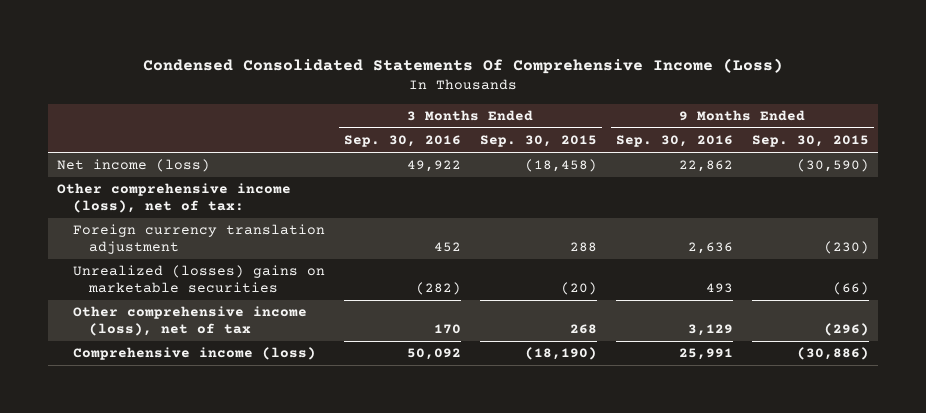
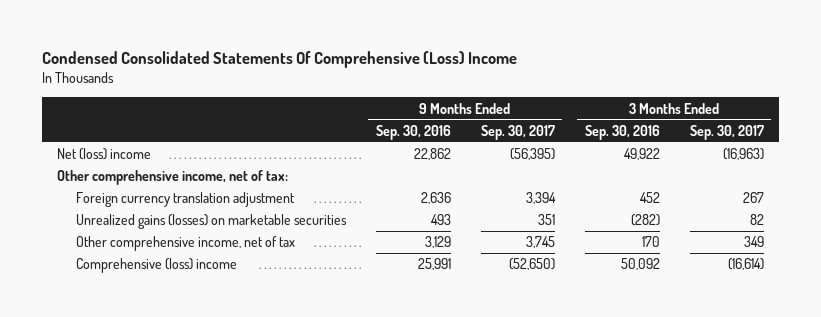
[143,57,784,74] Condensed Consolidated Statements Of Comprehensive Income (Loss) -> [41,50,517,68] Condensed Consolidated Statements Of Comprehensive (Loss) Income
[479,135,597,148] Sep. 30, 2015 -> none
[751,135,869,148] Sep. 30, 2015 -> none
none -> [480,124,555,140] Sep. 30, 2017
none -> [689,124,764,140] Sep. 30, 2017
[57,159,211,173] Net income (loss) -> [56,148,151,161] Net (loss) income
[57,183,292,214] Other comprehensive income (loss), net of tax: -> [56,170,288,186] Other comprehensive income, net of tax:
[72,265,325,294] Unrealized (losses) gains on marketable securities -> [76,214,348,230] Unrealized gains (losses) on marketable securities
[72,306,307,337] Other comprehensive income (loss), net of tax -> [76,236,296,252] Other comprehensive income, net of tax
[72,347,316,361] Comprehensive income (loss) -> [76,258,238,274] Comprehensive (loss) income

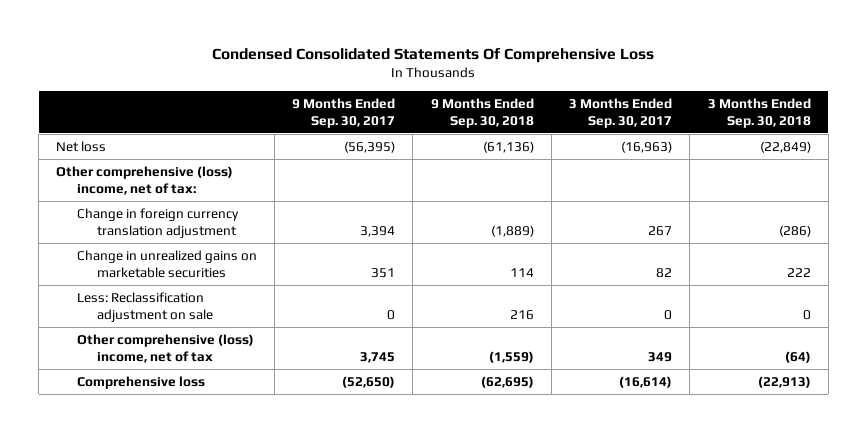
[41,50,517,68] Condensed Consolidated Statements Of Comprehensive (Loss) Income -> [212,48,655,64] Condensed Consolidated Statements Of Comprehensive Loss
[375,124,451,140] Sep. 30, 2016 -> none
[584,124,660,140] Sep. 30, 2016 -> none
none -> [430,97,534,128] 9 Months Ended Sep. 30, 2018
none -> [707,97,811,128] 3 Months Ended Sep. 30, 2018
[56,148,151,161] Net (loss) income -> [56,140,107,152] Net loss
[56,170,288,186] Other comprehensive income, net of tax: -> [56,165,234,195] Other comprehensive (loss) income, net of tax:
[76,192,296,208] Foreign currency translation adjustment -> [76,207,239,238] Change in foreign currency translation adjustment
[76,214,348,230] Unrealized gains (losses) on marketable securities -> [76,249,257,278] Change in unrealized gains on marketable securities
none -> [76,291,214,322] Less: Reclassification adjustment on sale
[76,236,296,252] Other comprehensive income, net of tax -> [76,333,254,363] Other comprehensive (loss) income, net of tax
[76,258,238,274] Comprehensive (loss) income -> [76,375,205,389] Comprehensive loss

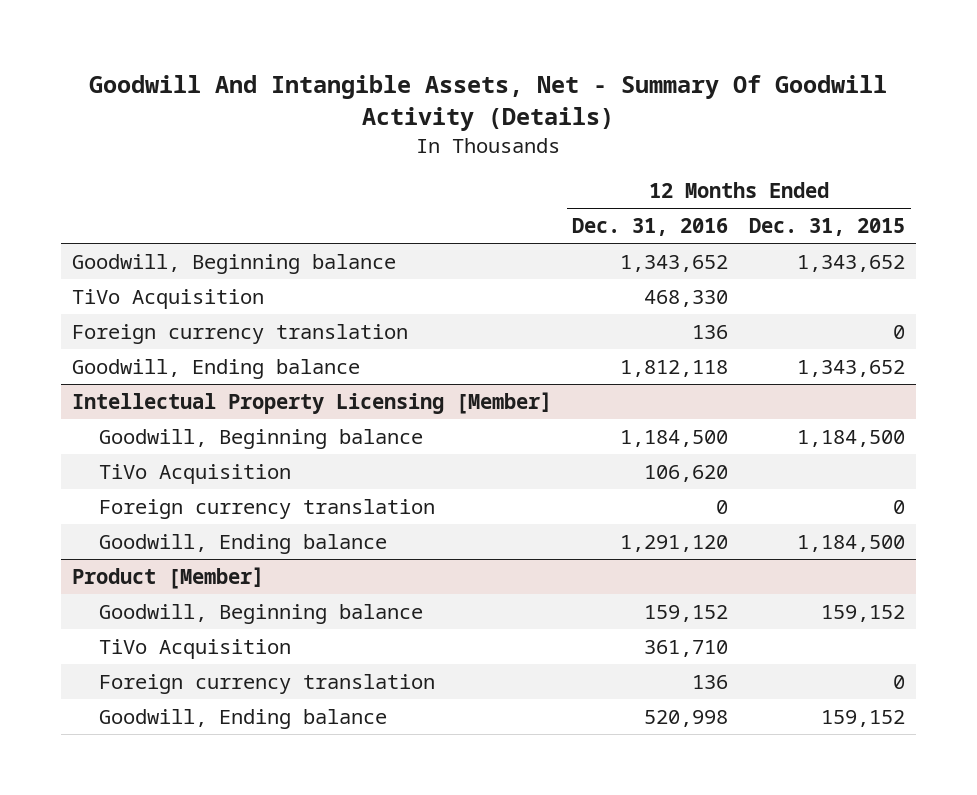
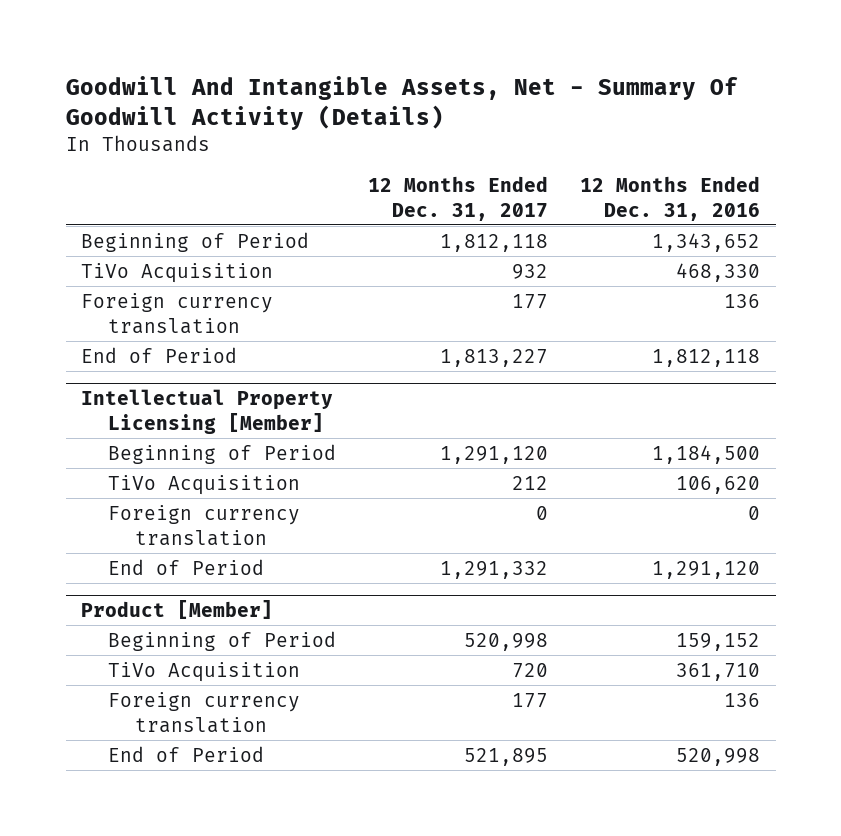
[749,218,906,237] Dec. 31, 2015 -> none
none -> [368,175,549,221] 12 Months Ended Dec. 31, 2017
[71,253,396,274] Goodwill, Beginning balance -> [81,231,310,252] Beginning of Period
[71,358,360,379] Goodwill, Ending balance -> [81,346,238,363] End of Period
[98,428,423,449] Goodwill, Beginning balance -> [108,443,337,464] Beginning of Period
[98,533,387,554] Goodwill, Ending balance -> [108,558,265,575] End of Period
[98,603,423,624] Goodwill, Beginning balance -> [108,630,337,651] Beginning of Period
[98,708,387,729] Goodwill, Ending balance -> [108,745,265,762] End of Period

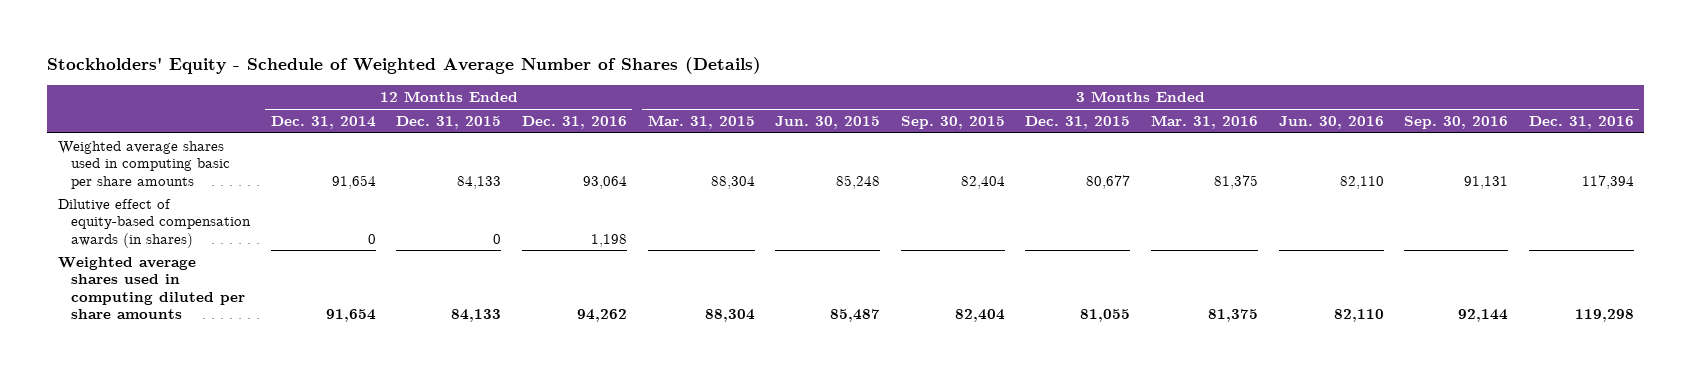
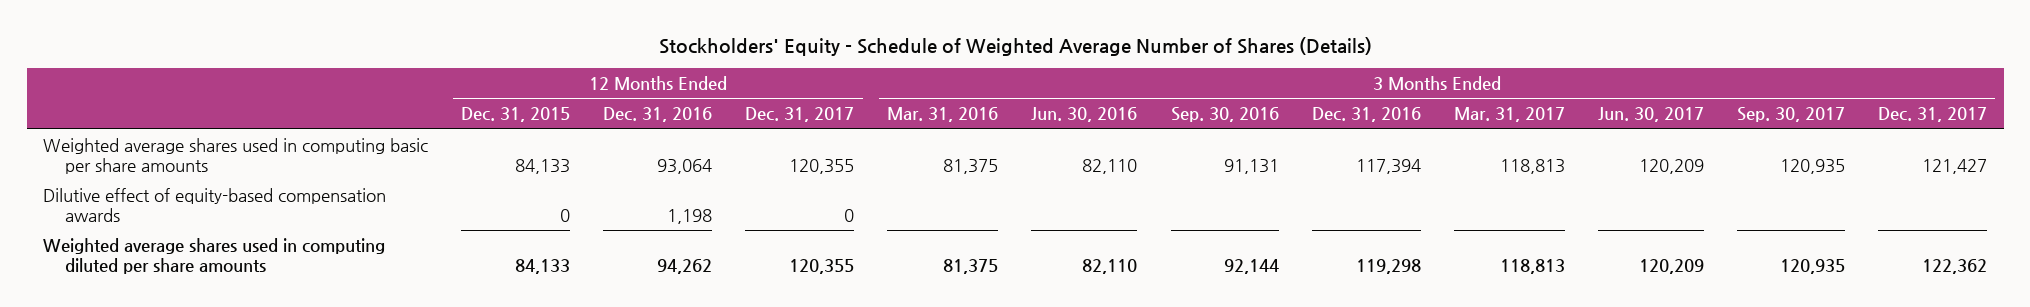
[270,116,376,130] Dec. 31, 2014 -> none
[647,115,755,130] Mar. 31, 2015 -> none
[775,116,881,130] Jun. 30, 2015 -> none
[900,116,1005,130] Sep. 30, 2015 -> none
[1025,116,1131,130] Dec. 31, 2015 -> none
none -> [745,107,855,123] Dec. 31, 2017
none -> [1453,107,1565,123] Mar. 31, 2017
none -> [1597,107,1704,123] Jun. 30, 2017
none -> [1736,107,1845,123] Sep. 30, 2017
none -> [1877,107,1987,123] Dec. 31, 2017
[57,199,251,248] Dilutive effect of equity-based compensation awards (in shares) -> [43,187,387,222] Dilutive effect of equity-based compensation awards

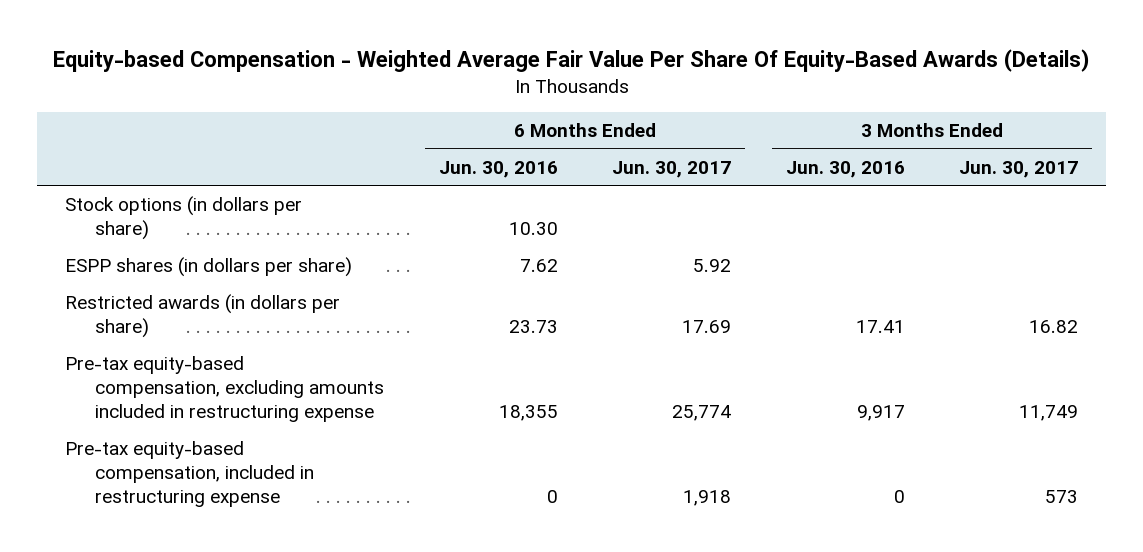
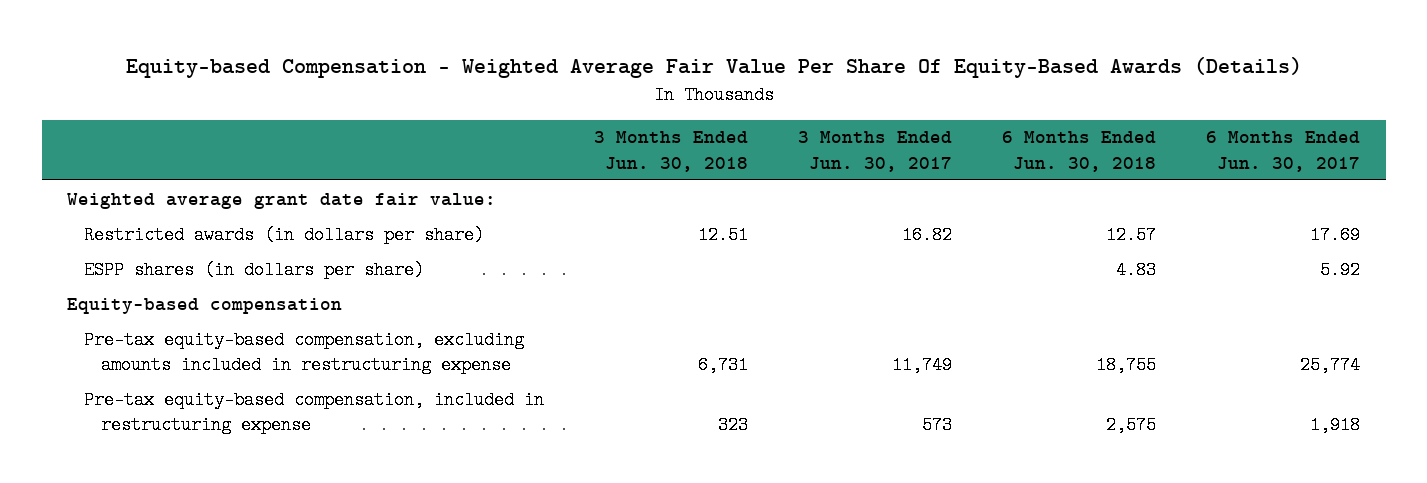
[438,160,558,178] Jun. 30, 2016 -> none
[785,160,905,178] Jun. 30, 2016 -> none
none -> [593,131,748,172] 3 Months Ended Jun. 30, 2018
none -> [1002,131,1157,172] 6 Months Ended Jun. 30, 2018
[64,196,302,241] Stock options (in dollars per share) -> none
none -> [66,192,496,209] Weighted average grant date fair value:
[64,257,352,278] ESPP shares (in dollars per share) -> [83,260,424,279] ESPP shares (in dollars per share)
none -> [66,297,342,314] Equity-based compensation

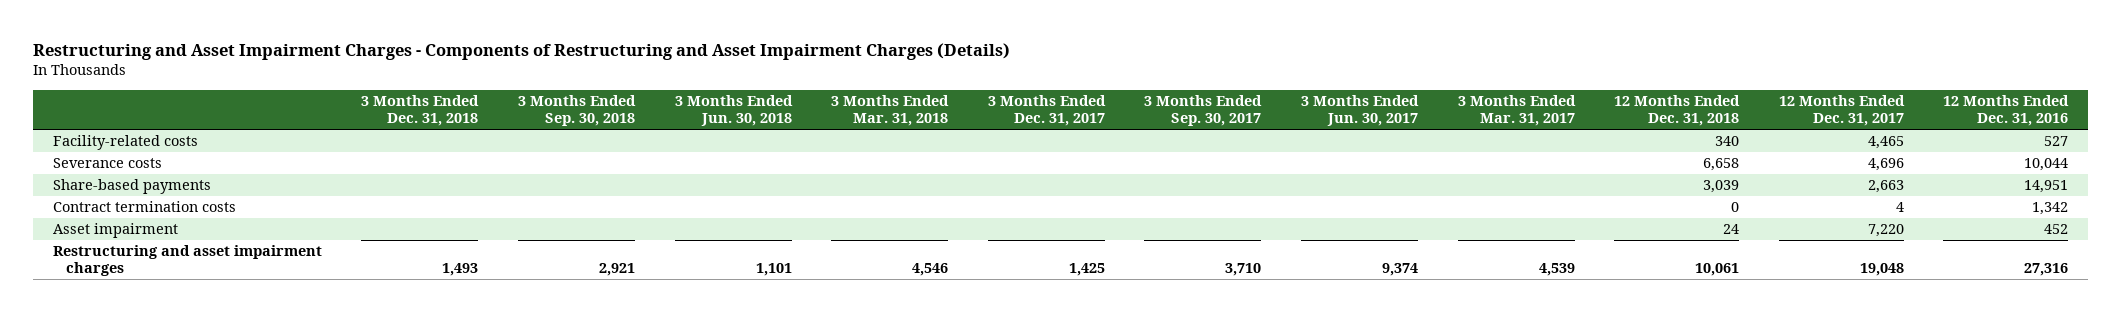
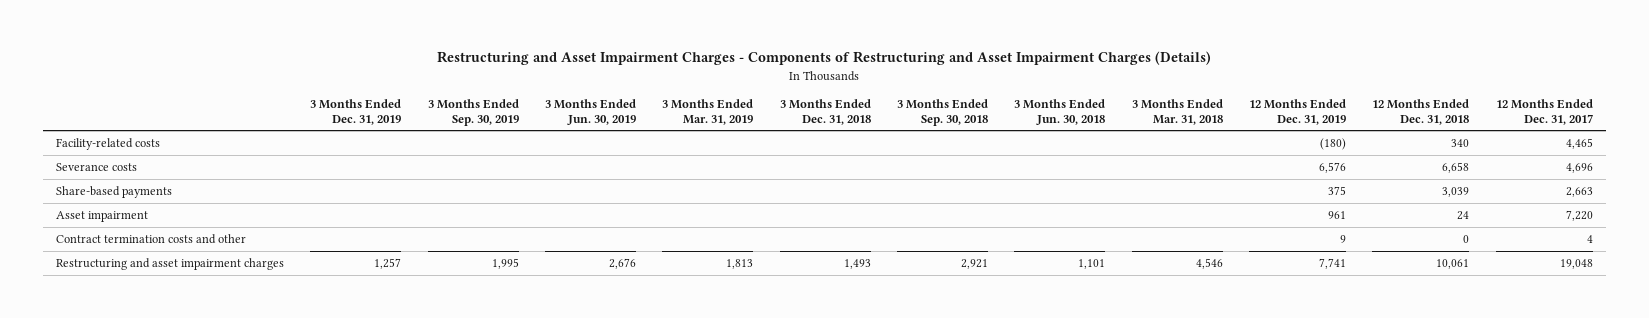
[987,95,1106,127] 3 Months Ended Dec. 31, 2017 -> none
[1144,95,1263,127] 3 Months Ended Sep. 30, 2017 -> none
[1301,95,1420,127] 3 Months Ended Jun. 30, 2017 -> none
[1457,95,1576,127] 3 Months Ended Mar. 31, 2017 -> none
[1943,95,2070,127] 12 Months Ended Dec. 31, 2016 -> none
none -> [310,99,402,125] 3 Months Ended Dec. 31, 2019
none -> [427,99,519,126] 3 Months Ended Sep. 30, 2019
none -> [545,99,637,125] 3 Months Ended Jun. 30, 2019
none -> [662,99,754,125] 3 Months Ended Mar. 31, 2019
none -> [1249,99,1347,125] 12 Months Ended Dec. 31, 2019
[52,201,236,213] Contract termination costs -> none
none -> [55,233,246,244] Contract termination costs and other

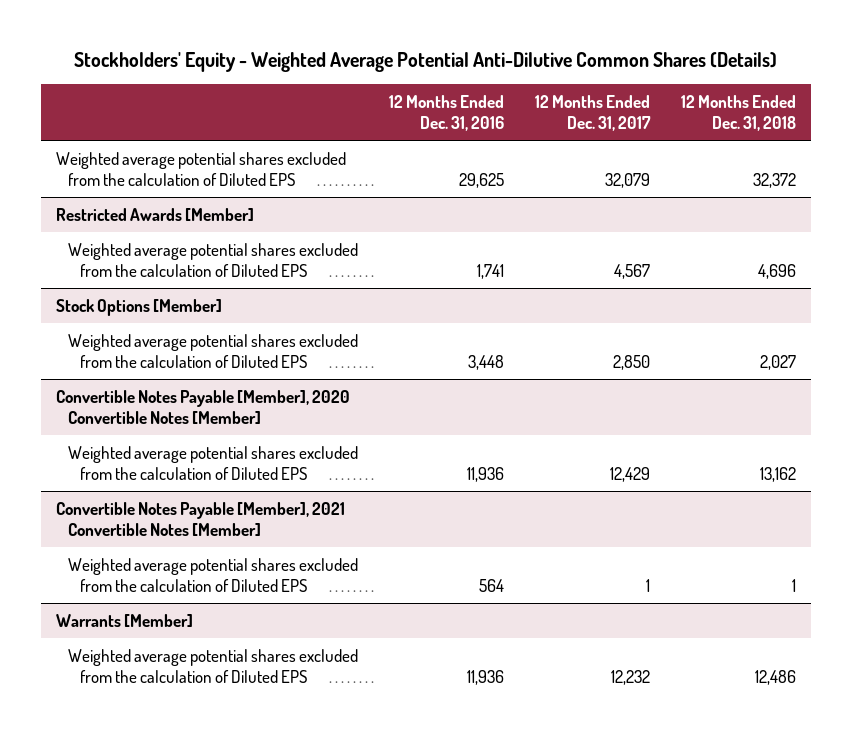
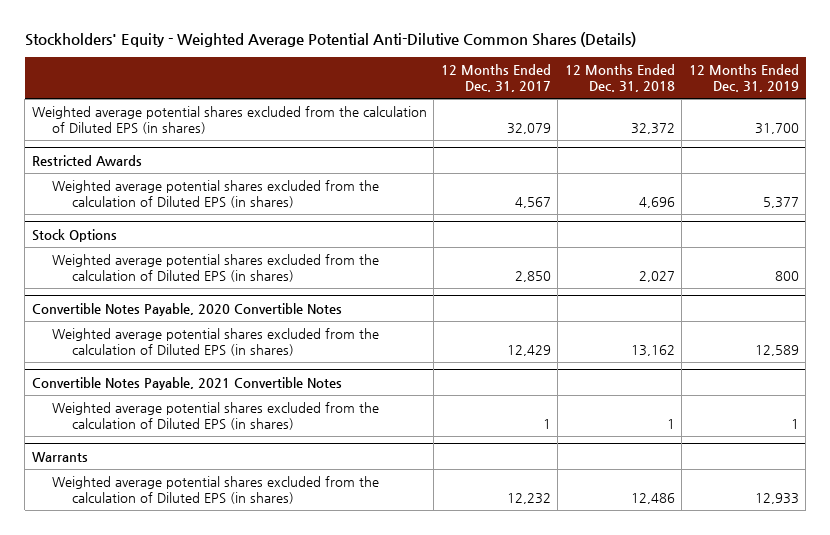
[389,94,505,132] 12 Months Ended Dec. 31, 2016 -> none
none -> [688,63,799,92] 12 Months Ended Dec. 31, 2019
[56,151,347,187] Weighted average potential shares excluded from the calculation of Diluted EPS -> [31,105,427,134] Weighted average potential shares excluded from the calculation of Diluted EPS (in shares)
[56,207,255,221] Restricted Awards [Member] -> [31,154,142,166] Restricted Awards
[68,242,359,278] Weighted average potential shares excluded from the calculation of Diluted EPS -> [51,179,379,208] Weighted average potential shares excluded from the calculation of Diluted EPS (in shares)
[56,298,223,316] Stock Options [Member] -> [31,228,117,242] Stock Options
[68,333,359,369] Weighted average potential shares excluded from the calculation of Diluted EPS -> [51,253,379,282] Weighted average potential shares excluded from the calculation of Diluted EPS (in shares)
[56,389,351,425] Convertible Notes Payable [Member], 2020 Convertible Notes [Member] -> [31,302,342,316] Convertible Notes Payable, 2020 Convertible Notes
[68,445,359,481] Weighted average potential shares excluded from the calculation of Diluted EPS -> [51,327,379,356] Weighted average potential shares excluded from the calculation of Diluted EPS (in shares)
[56,501,346,537] Convertible Notes Payable [Member], 2021 Convertible Notes [Member] -> [31,376,342,390] Convertible Notes Payable, 2021 Convertible Notes
[68,557,359,593] Weighted average potential shares excluded from the calculation of Diluted EPS -> [51,401,379,430] Weighted average potential shares excluded from the calculation of Diluted EPS (in shares)
[56,613,194,627] Warrants [Member] -> [31,451,88,462] Warrants
[68,648,359,684] Weighted average potential shares excluded from the calculation of Diluted EPS -> [51,475,379,504] Weighted average potential shares excluded from the calculation of Diluted EPS (in shares)

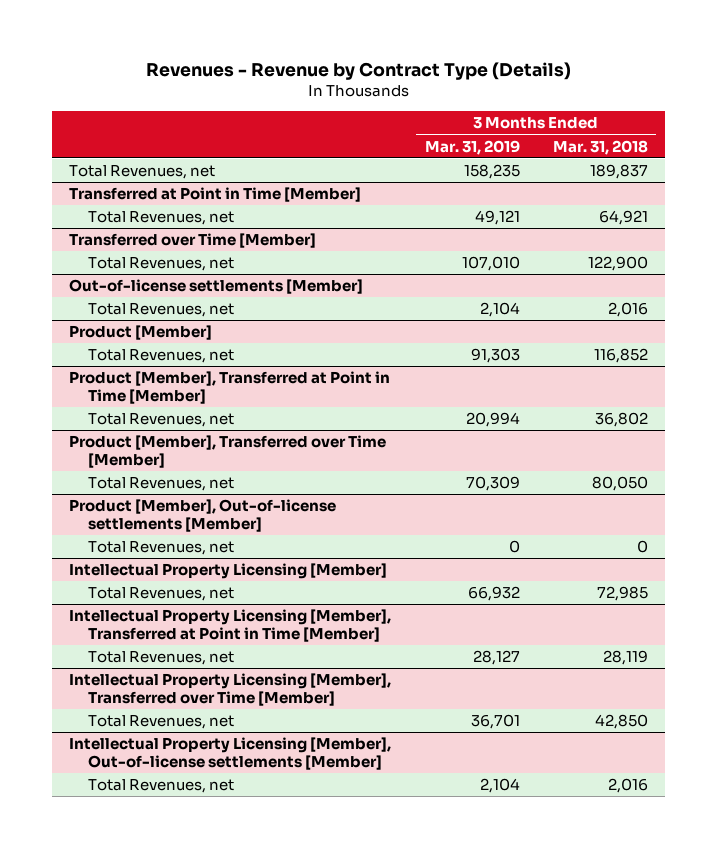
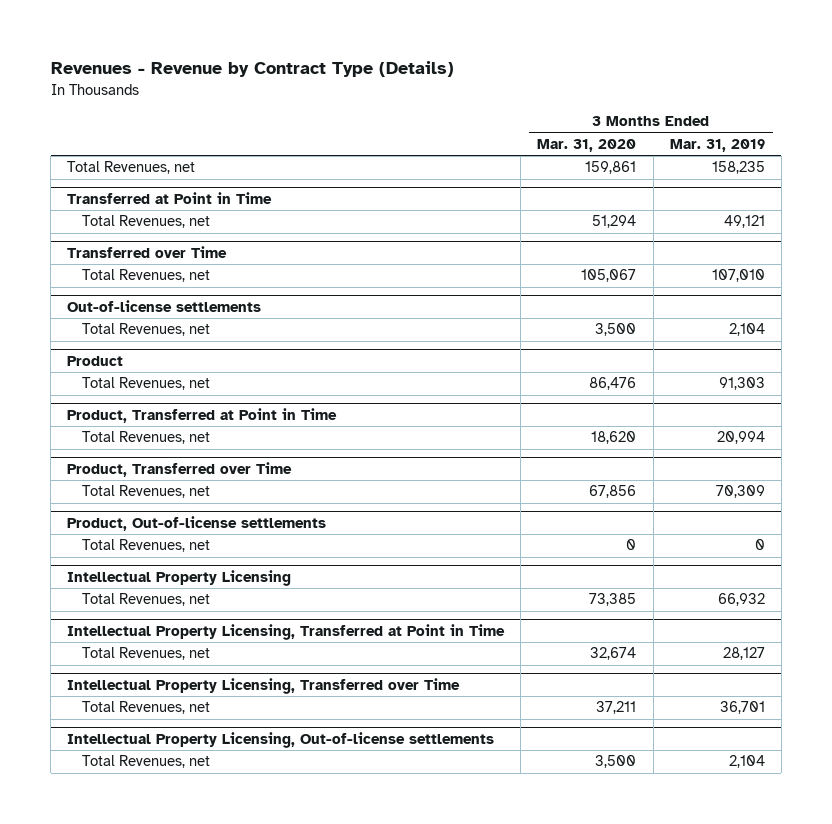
[553,139,649,155] Mar. 31, 2018 -> none
none -> [537,139,637,153] Mar. 31, 2020
[69,187,362,203] Transferred at Point in Time [Member] -> [67,192,273,205] Transferred at Point in Time
[69,233,317,249] Transferred over Time [Member] -> [67,246,228,259] Transferred over Time
[69,279,364,295] Out-of-license settlements [Member] -> [67,300,262,313] Out-of-license settlements
[69,325,213,341] Product [Member] -> [67,356,124,367] Product
[69,371,391,404] Product [Member], Transferred at Point in Time [Member] -> [67,408,338,424] Product, Transferred at Point in Time
[69,435,387,468] Product [Member], Transferred over Time [Member] -> [67,462,293,478] Product, Transferred over Time
[69,499,337,532] Product [Member], Out-of-license settlements [Member] -> [67,516,327,532] Product, Out-of-license settlements
[69,563,388,580] Intellectual Property Licensing [Member] -> [67,570,292,587] Intellectual Property Licensing
[69,609,392,642] Intellectual Property Licensing [Member], Transferred at Point in Time [Member] -> [67,624,506,641] Intellectual Property Licensing, Transferred at Point in Time
[69,673,392,706] Intellectual Property Licensing [Member], Transferred over Time [Member] -> [67,678,461,695] Intellectual Property Licensing, Transferred over Time
[69,737,392,770] Intellectual Property Licensing [Member], Out-of-license settlements [Member] -> [67,732,495,749] Intellectual Property Licensing, Out-of-license settlements

